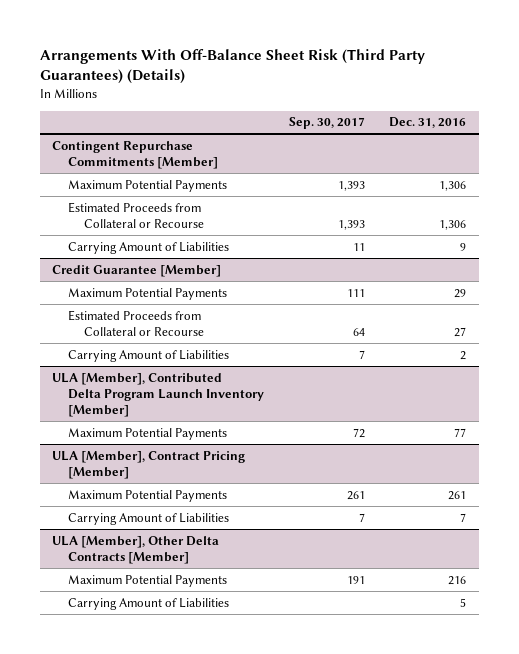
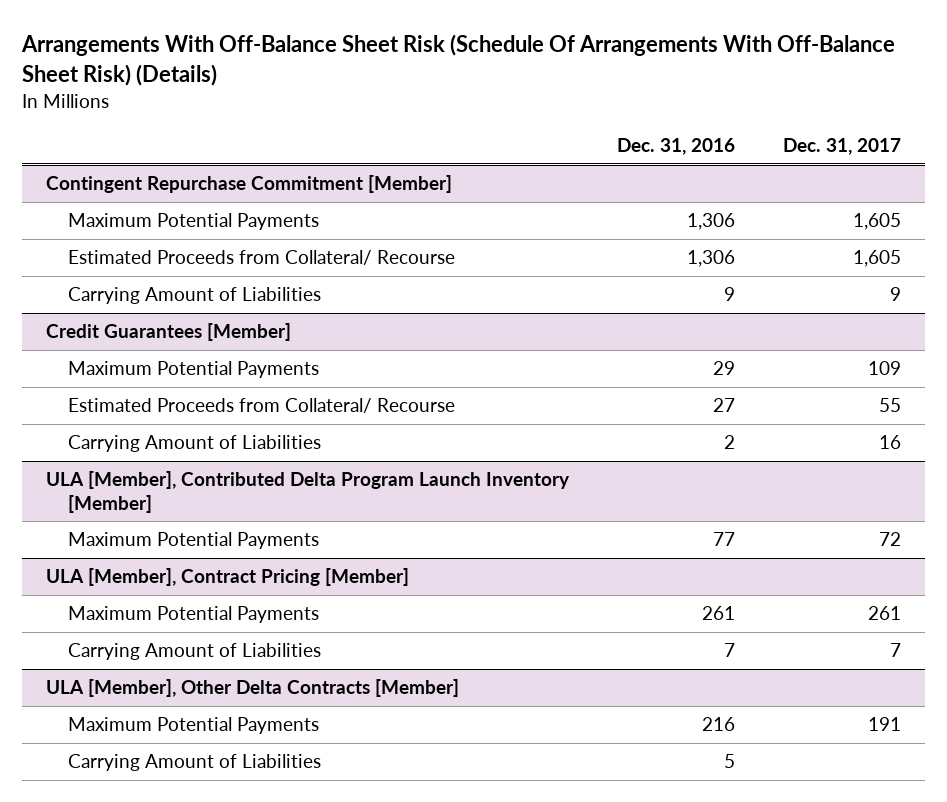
[39,48,425,85] Arrangements With Off-Balance Sheet Risk (Third Party Guarantees) (Details) -> [20,33,895,86] Arrangements With Off-Balance Sheet Risk (Schedule Of Arrangements With Off-Balance Sheet Risk) (Details)
[288,117,365,130] Sep. 30, 2017 -> none
none -> [782,138,901,156] Dec. 31, 2017
[52,140,218,169] Contingent Repurchase Commitments [Member] -> [45,175,452,194] Contingent Repurchase Commitment [Member]
[67,201,204,228] Estimated Proceeds from Collateral or Recourse -> [67,250,455,266] Estimated Proceeds from Collateral/ Recourse
[52,264,222,277] Credit Guarantee [Member] -> [45,323,291,342] Credit Guarantees [Member]
[67,309,204,336] Estimated Proceeds from Collateral or Recourse -> [67,398,455,414] Estimated Proceeds from Collateral/ Recourse

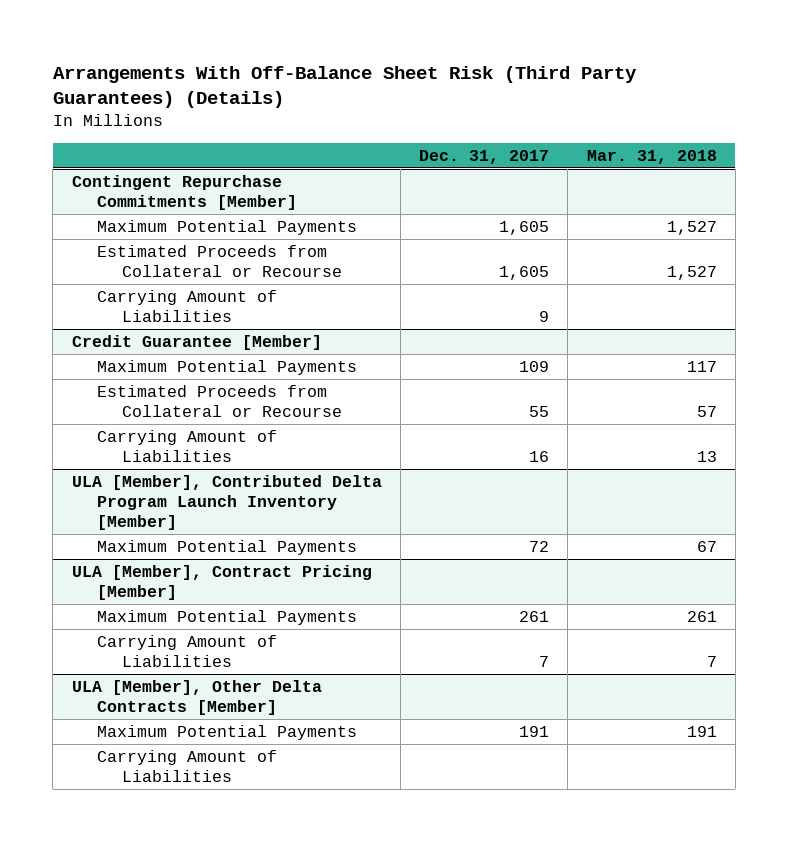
[20,33,895,86] Arrangements With Off-Balance Sheet Risk (Schedule Of Arrangements With Off-Balance Sheet Risk) (Details) -> [52,65,637,109] Arrangements With Off-Balance Sheet Risk (Third Party Guarantees) (Details)
[616,138,735,156] Dec. 31, 2016 -> none
none -> [586,149,717,164] Mar. 31, 2018
[45,175,452,194] Contingent Repurchase Commitment [Member] -> [71,174,297,210] Contingent Repurchase Commitments [Member]
[67,250,455,266] Estimated Proceeds from Collateral/ Recourse -> [96,244,342,277] Estimated Proceeds from Collateral or Recourse
[45,323,291,342] Credit Guarantees [Member] -> [71,334,322,350] Credit Guarantee [Member]
[67,398,455,414] Estimated Proceeds from Collateral/ Recourse -> [96,384,342,417] Estimated Proceeds from Collateral or Recourse

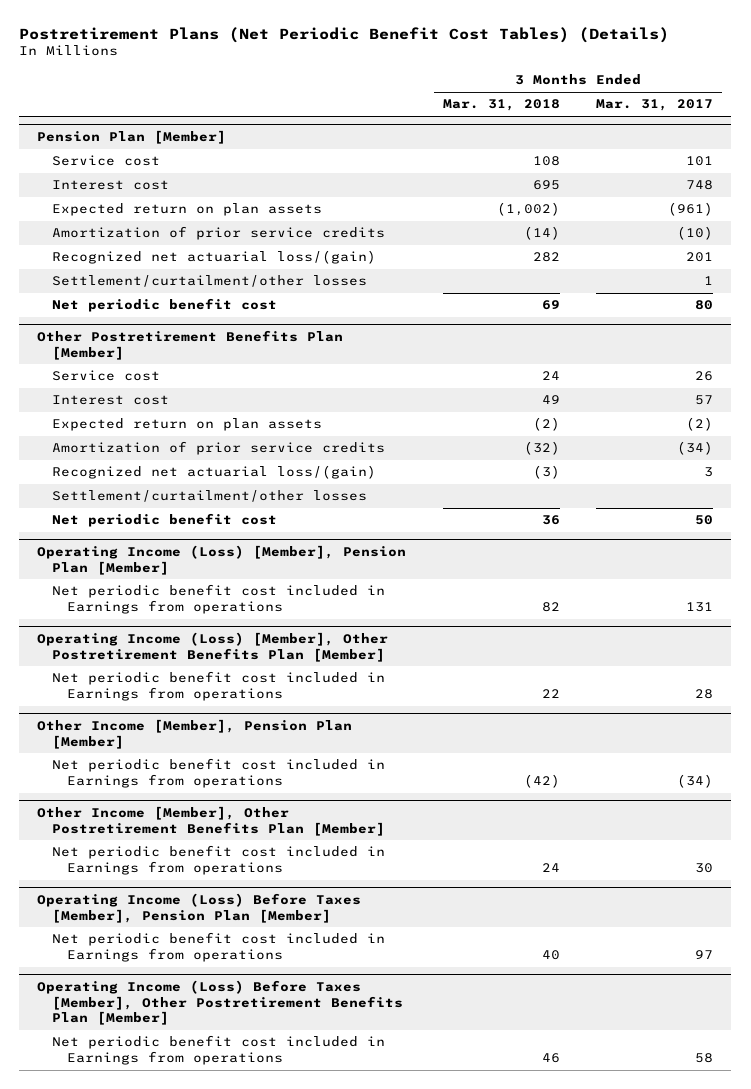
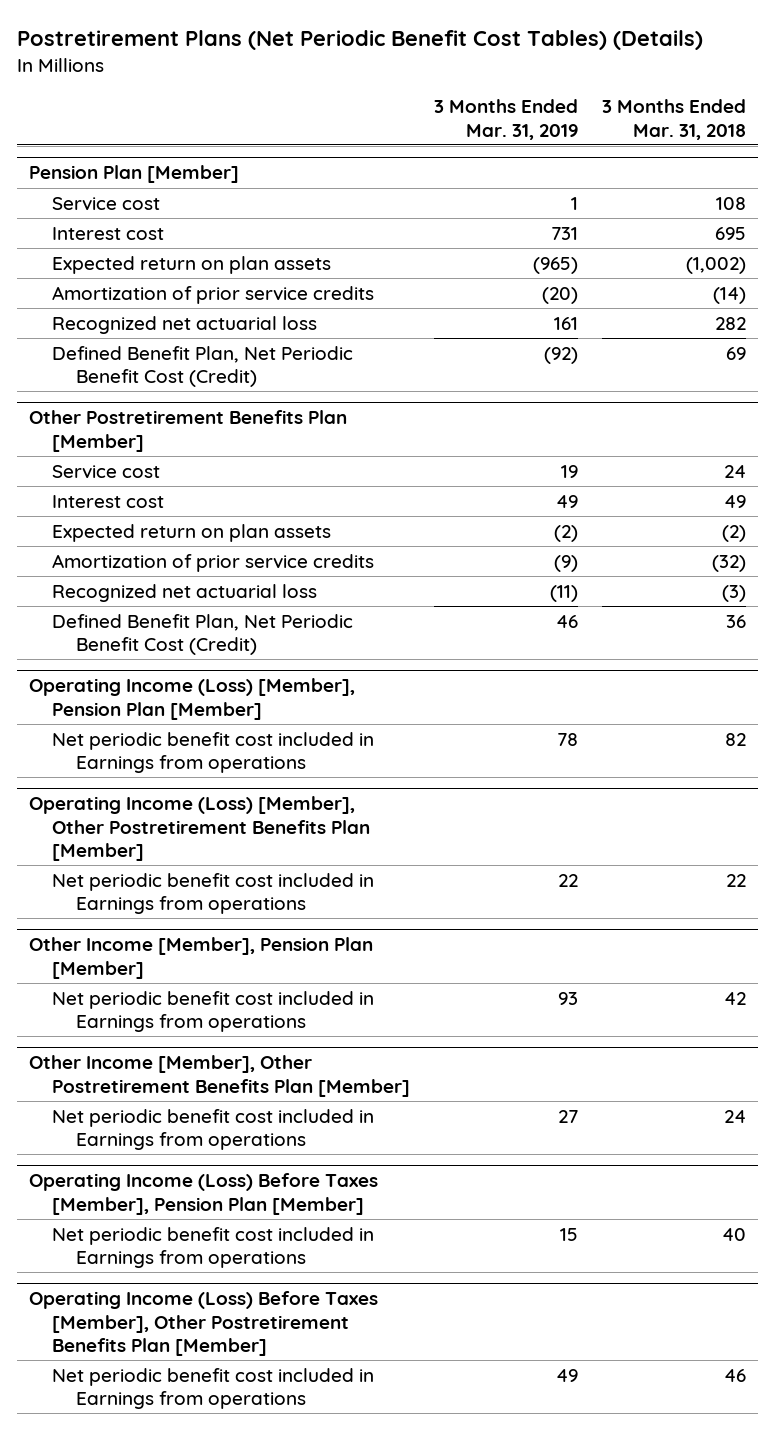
[596,99,714,112] Mar. 31, 2017 -> none
none -> [433,99,578,140] 3 Months Ended Mar. 31, 2019
[52,275,368,288] Settlement/curtailment/other losses -> none
[52,250,377,265] Recognized net actuarial loss/(gain) -> [52,315,318,334] Recognized net actuarial loss
[52,298,278,313] Net periodic benefit cost -> [52,345,354,388] Defined Benefit Plan, Net Periodic Benefit Cost (Credit)
[52,490,368,503] Settlement/curtailment/other losses -> none
[52,465,377,480] Recognized net actuarial loss/(gain) -> [52,583,318,602] Recognized net actuarial loss
[52,513,278,528] Net periodic benefit cost -> [52,613,354,656] Defined Benefit Plan, Net Periodic Benefit Cost (Credit)
[523,773,560,788] (42) -> [723,991,746,1005] 42

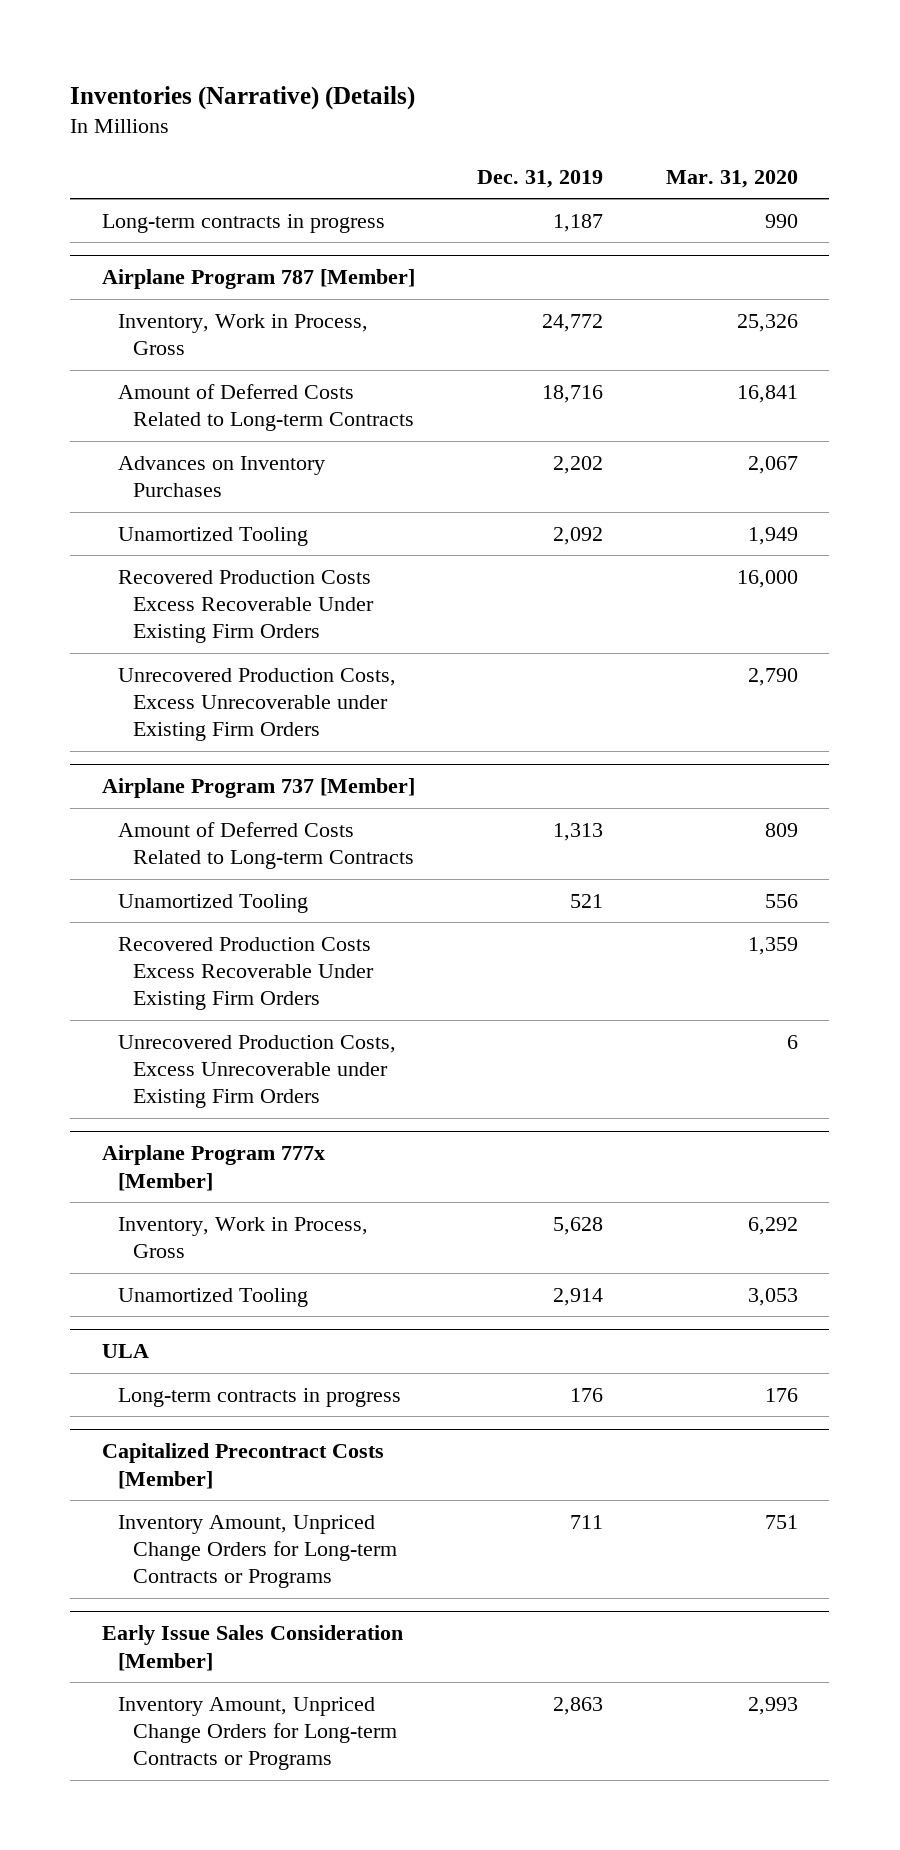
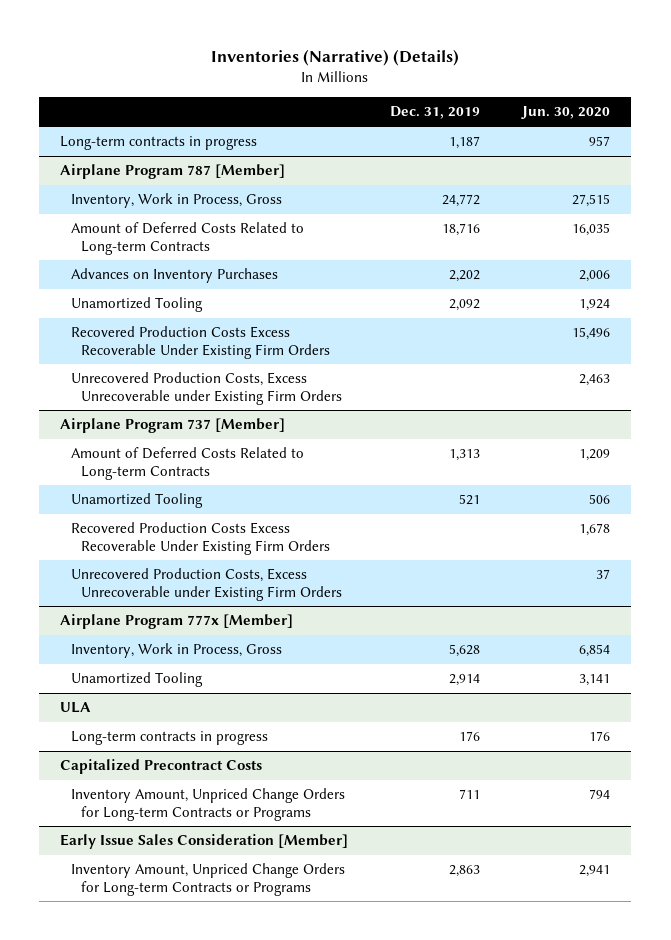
[666,169,799,188] Mar. 31, 2020 -> none
none -> [521,106,611,120] Jun. 30, 2020
[101,1443,384,1489] Capitalized Precontract Costs [Member] -> [60,759,263,775] Capitalized Precontract Costs

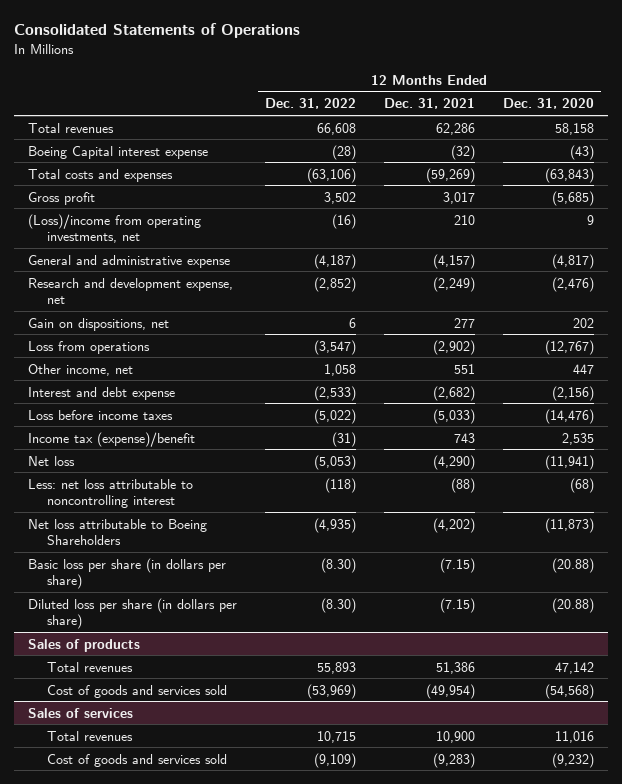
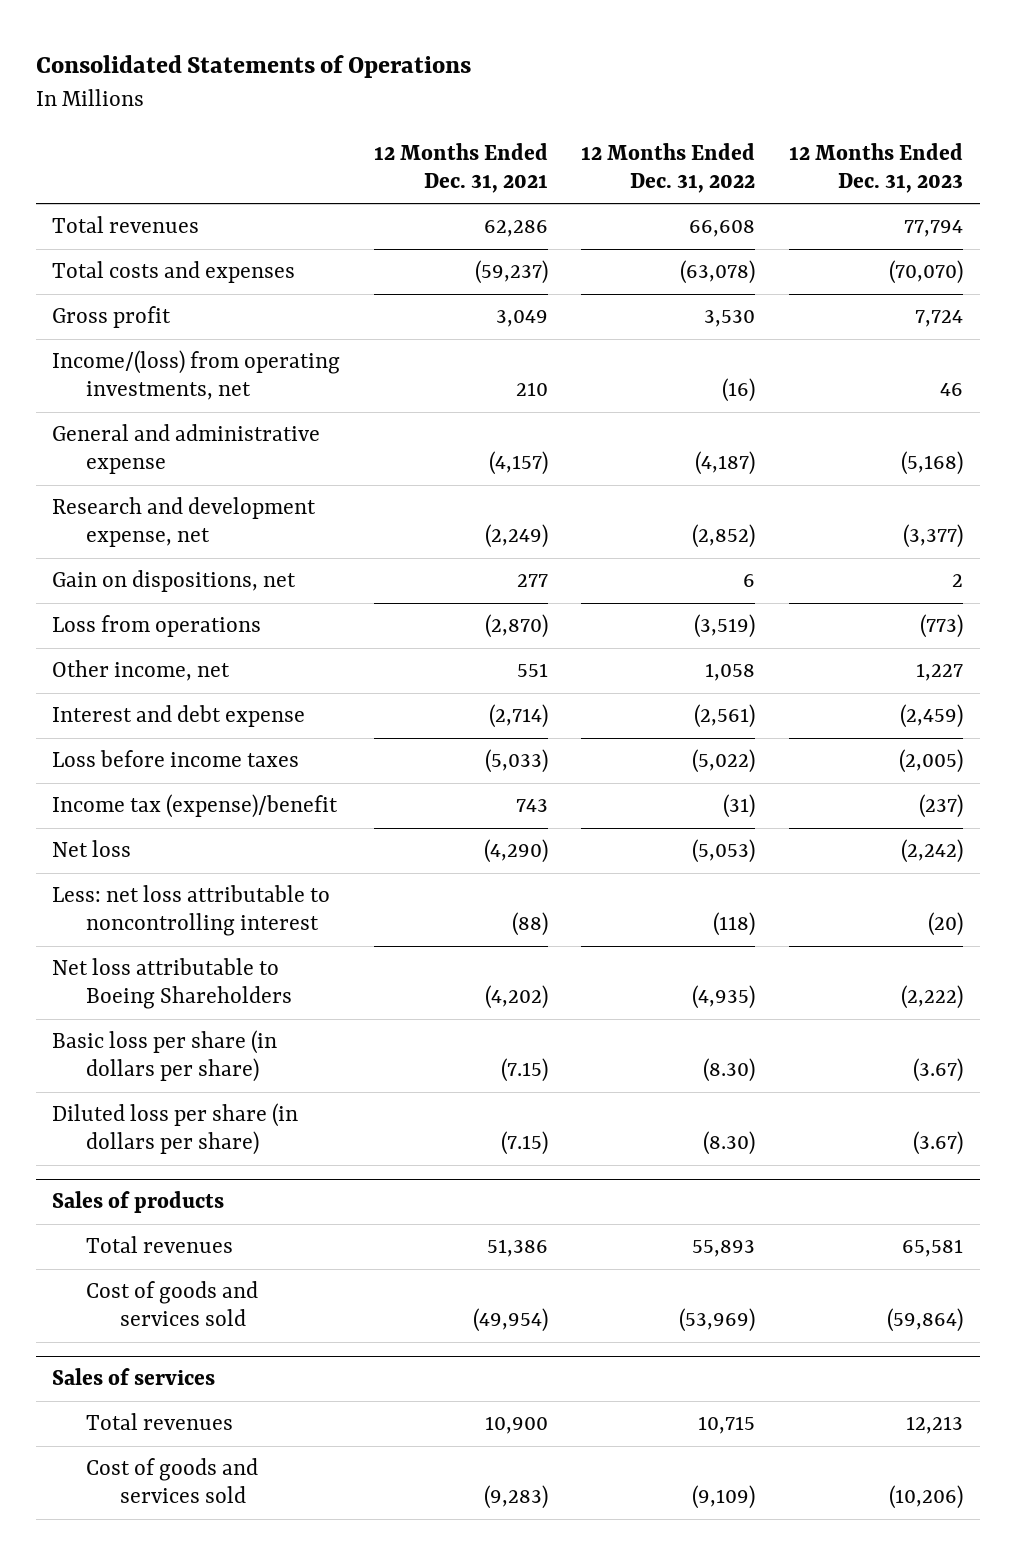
[502,98,594,110] Dec. 31, 2020 -> none
none -> [788,142,963,193] 12 Months Ended Dec. 31, 2023
[27,145,208,159] Boeing Capital interest expense -> none
[306,167,356,183] (63,106) -> [680,260,756,285] (63,078)
[425,167,475,183] (59,269) -> [474,260,548,285] (59,237)
[323,191,356,204] 3,502 -> [704,310,756,328] 3,530
[442,191,475,204] 3,017 -> [495,310,548,328] 3,049
[27,213,201,244] (Loss)/income from operating investments, net -> [52,350,341,401] Income/(loss) from operating investments, net
[313,339,356,355] (3,547) -> [694,614,756,639] (3,519)
[432,339,475,355] (2,902) -> [484,614,548,639] (2,870)
[313,385,356,401] (2,533) -> [694,704,756,729] (2,561)
[432,385,475,401] (2,682) -> [488,704,548,729] (2,714)

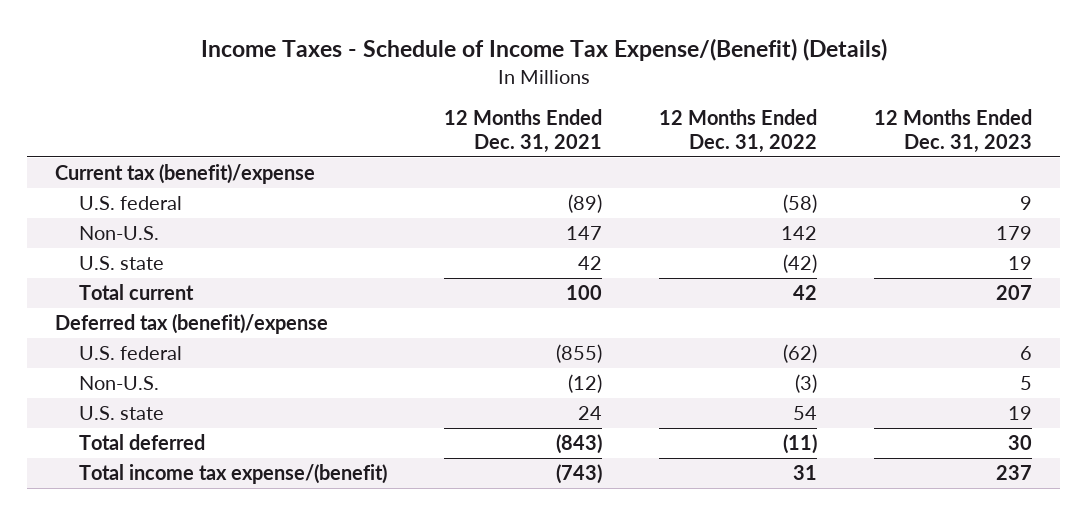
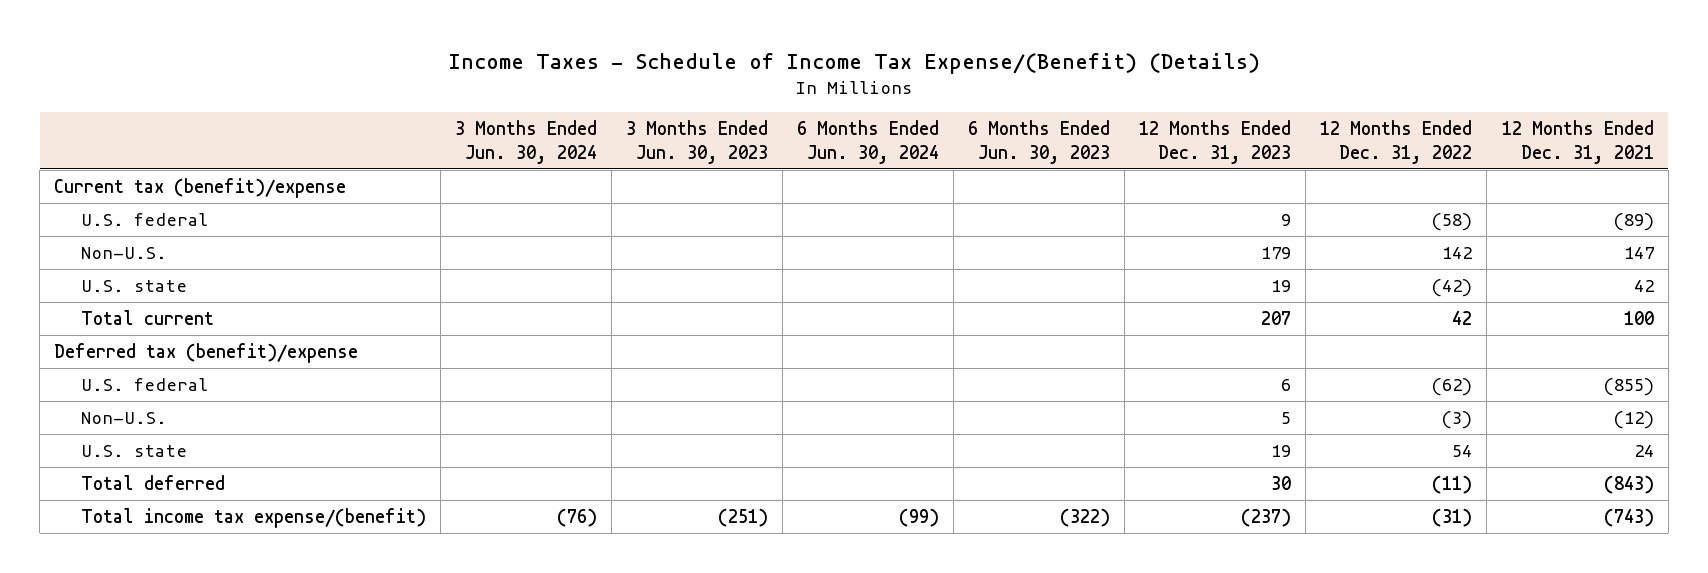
none -> [454,120,597,164] 3 Months Ended Jun. 30, 2024
none -> [625,120,768,164] 3 Months Ended Jun. 30, 2023
none -> [797,120,940,164] 6 Months Ended Jun. 30, 2024
none -> [968,120,1111,164] 6 Months Ended Jun. 30, 2023
[792,464,817,480] 31 -> [1432,507,1473,527] (31)
[995,464,1032,480] 237 -> [1241,507,1292,527] (237)

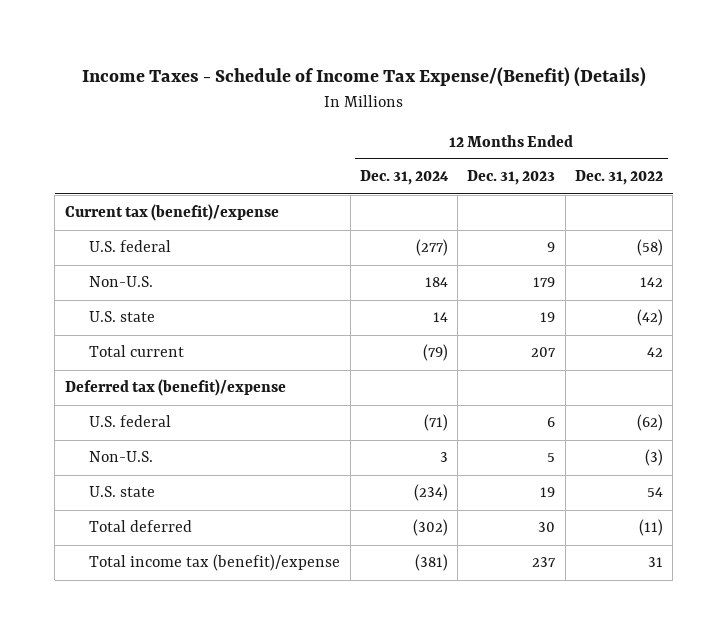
[454,120,597,164] 3 Months Ended Jun. 30, 2024 -> none
[625,120,768,164] 3 Months Ended Jun. 30, 2023 -> none
[797,120,940,164] 6 Months Ended Jun. 30, 2024 -> none
[968,120,1111,164] 6 Months Ended Jun. 30, 2023 -> none
[1501,120,1654,164] 12 Months Ended Dec. 31, 2021 -> none
none -> [359,170,449,186] Dec. 31, 2024
[80,507,426,528] Total income tax expense/(benefit) -> [89,554,341,572] Total income tax (benefit)/expense
[1241,507,1292,527] (237) -> [532,557,557,568] 237
[1432,507,1473,527] (31) -> [648,557,664,568] 31

